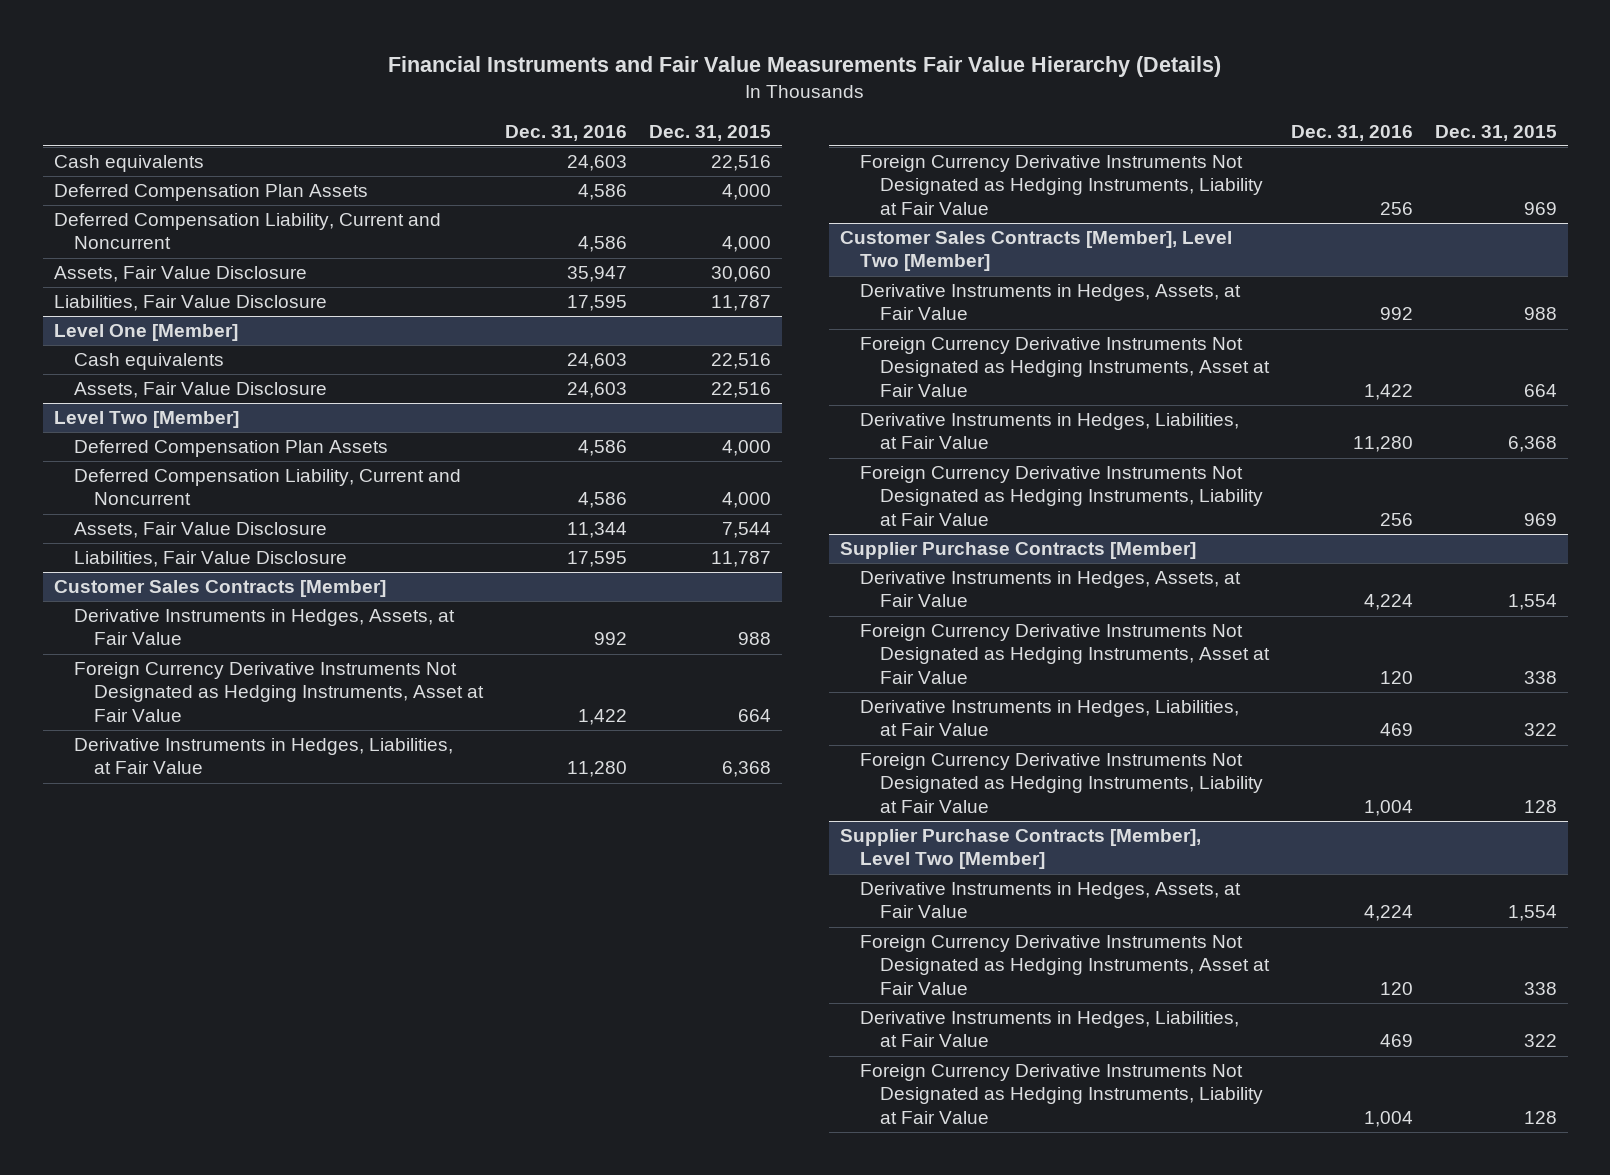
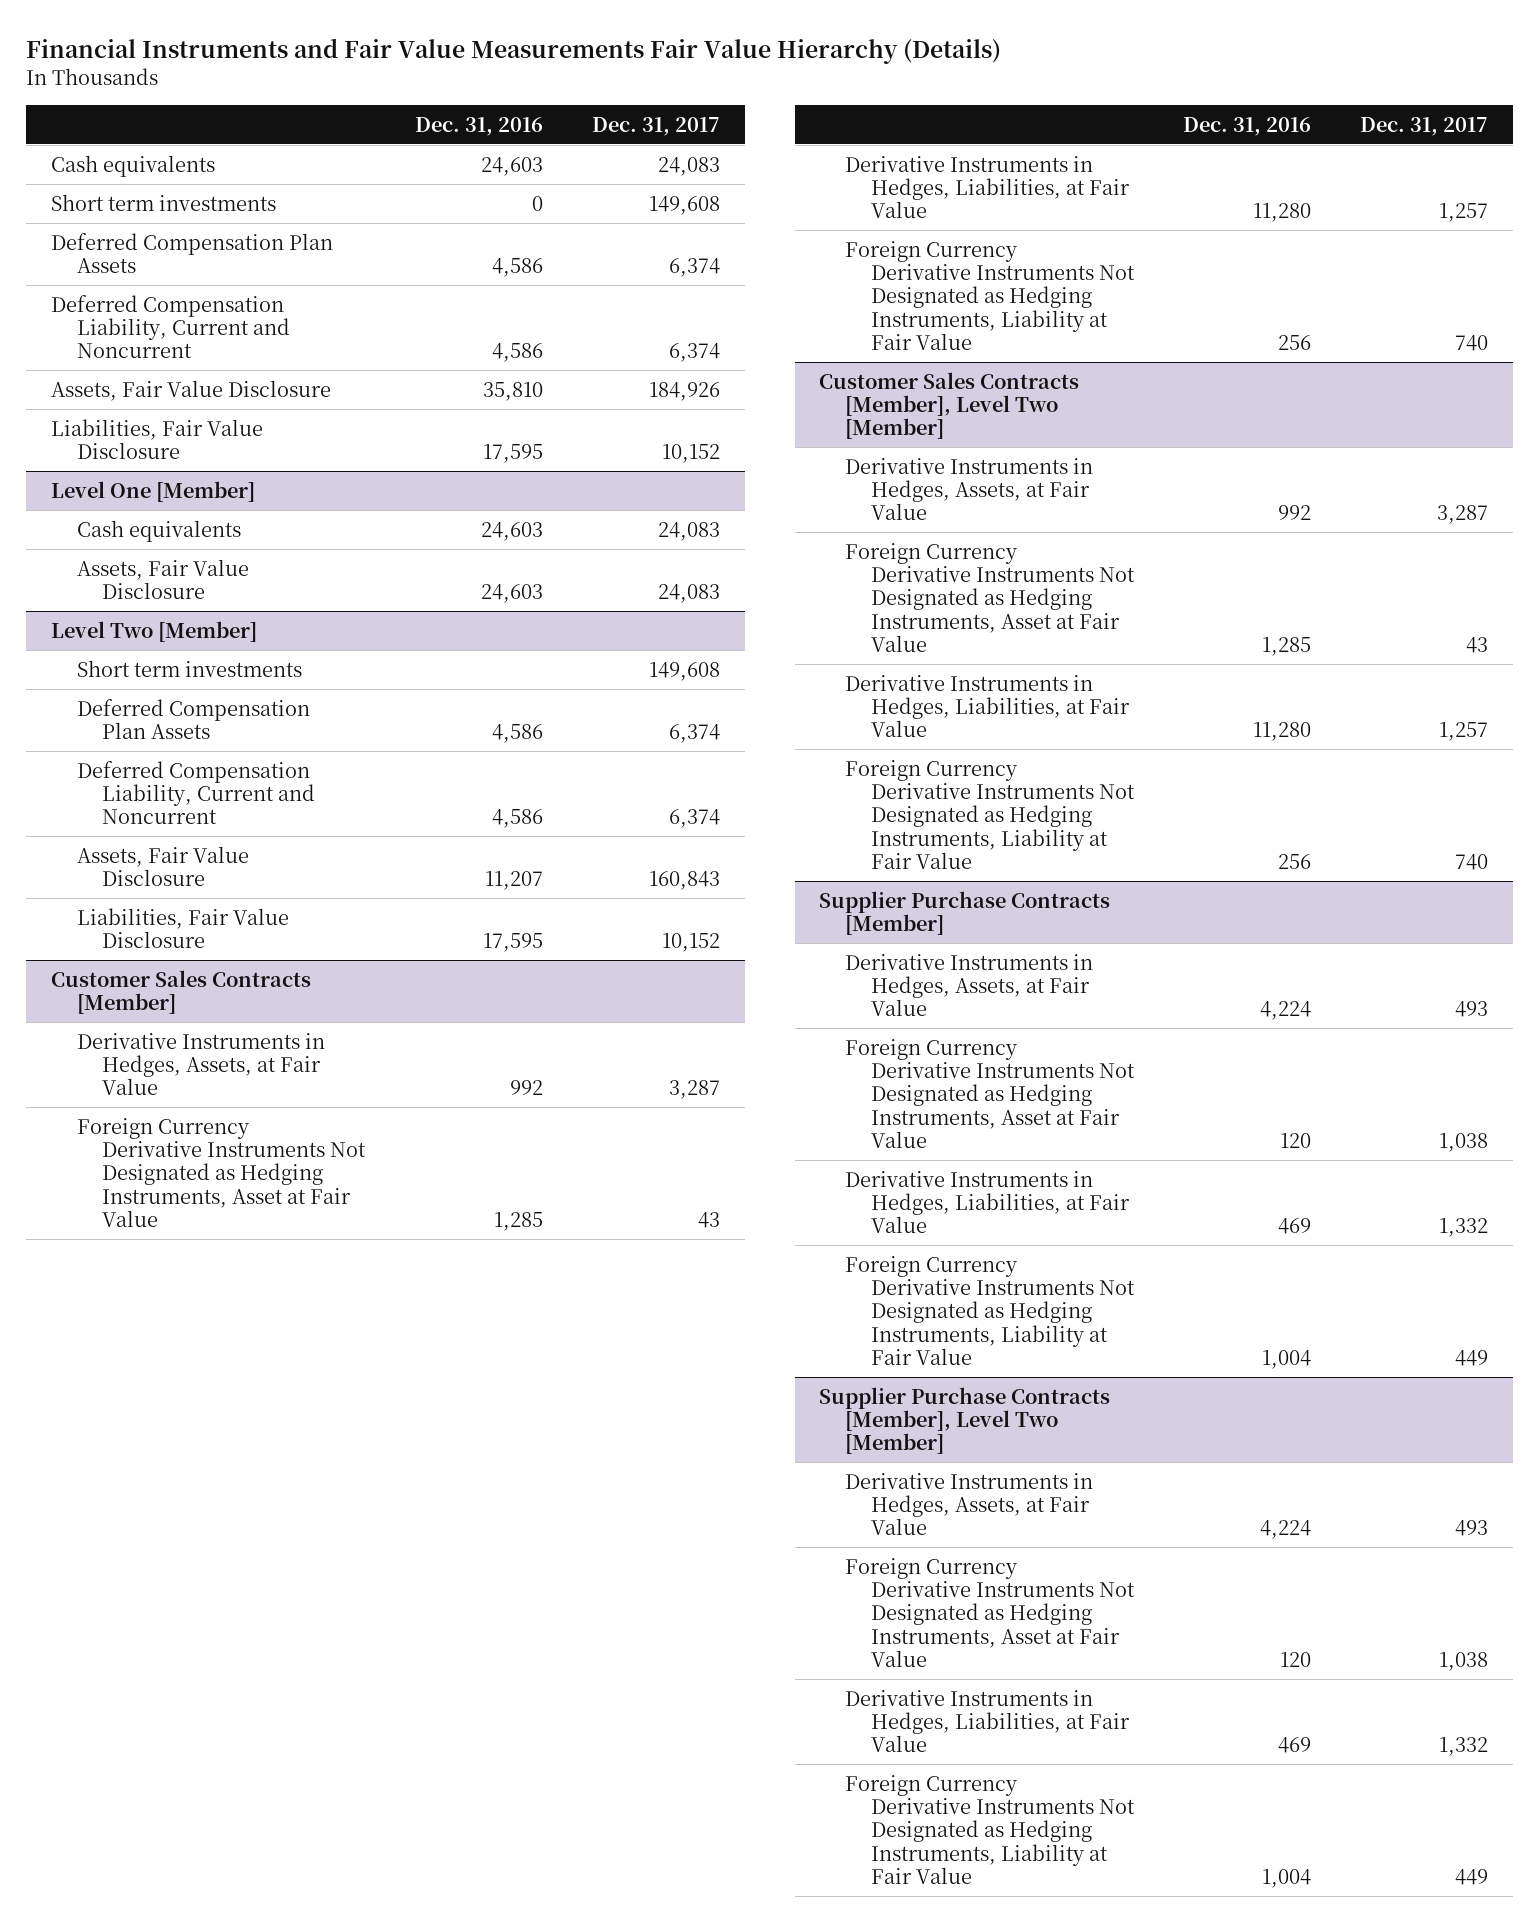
[648,124,771,141] Dec. 31, 2015 -> none
none -> [591,116,720,136] Dec. 31, 2017
none -> [51,193,277,211] Short term investments
[567,266,628,283] 35,947 -> [482,381,543,401] 35,810
none -> [76,659,302,677] Short term investments
[567,522,628,539] 11,344 -> [484,871,543,891] 11,207
[578,708,628,725] 1,422 -> [493,1212,543,1232] 1,285
[1364,383,1414,400] 1,422 -> [1262,637,1312,657] 1,285

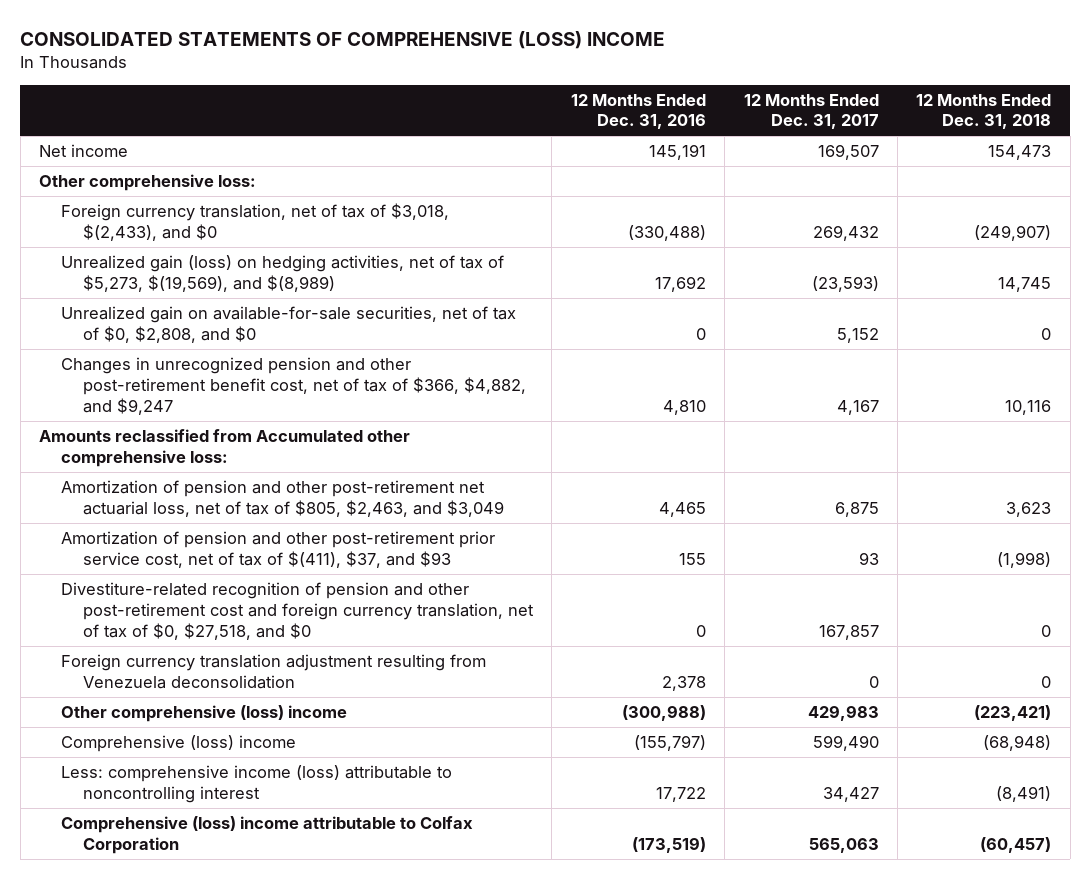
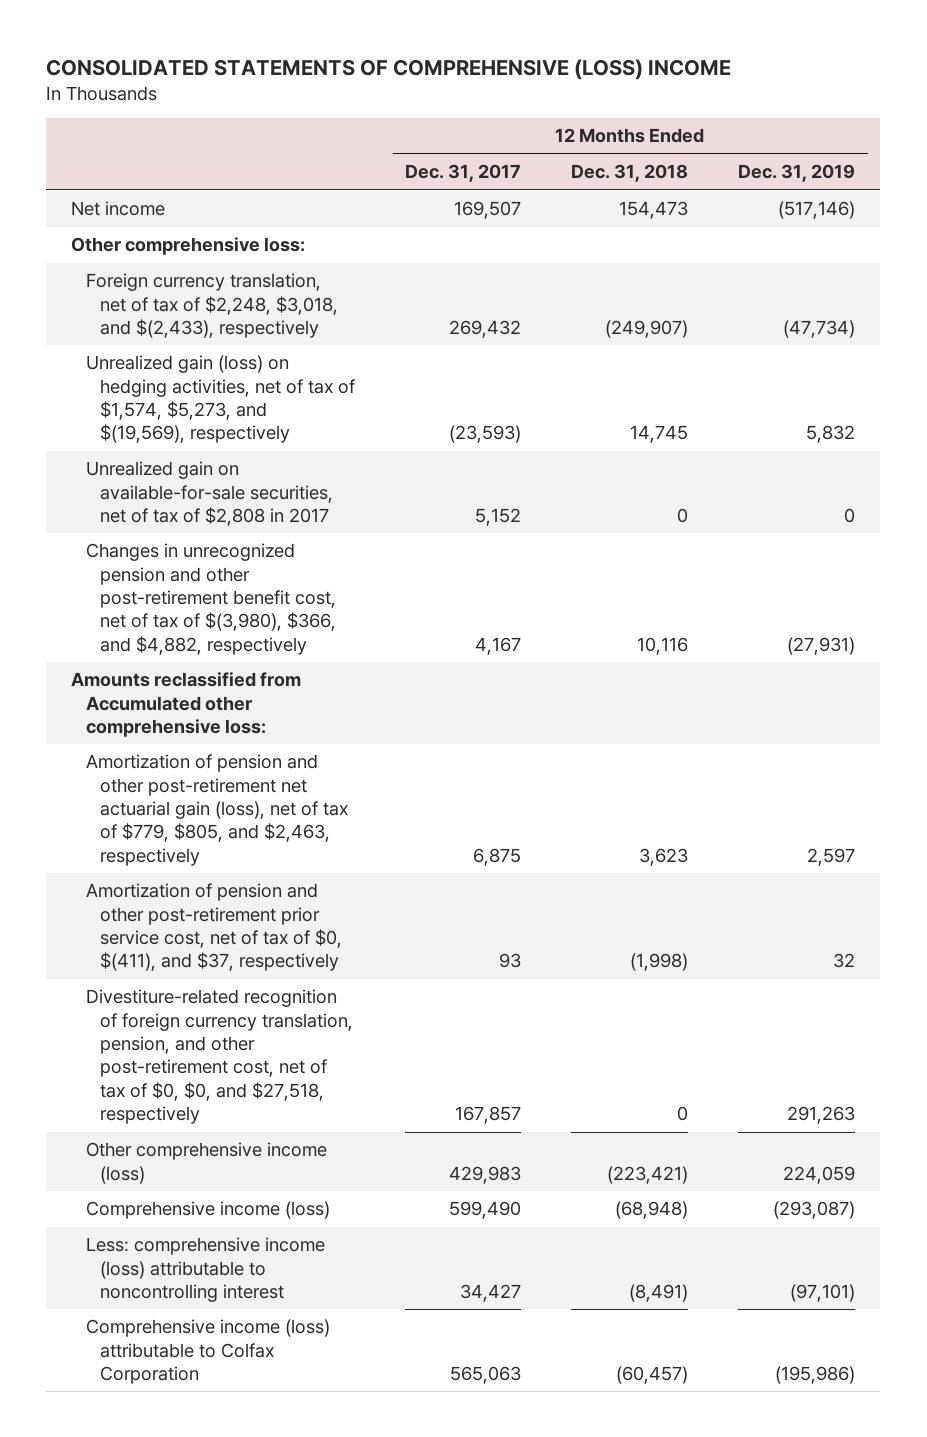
[570,93,706,130] 12 Months Ended Dec. 31, 2016 -> none
none -> [738,164,856,183] Dec. 31, 2019
[61,203,450,241] Foreign currency translation, net of tax of $3,018, $(2,433), and $0 -> [85,273,339,339] Foreign currency translation, net of tax of $2,248, $3,018, and $(2,433), respectively
[61,255,505,292] Unrealized gain (loss) on hedging activities, net of tax of $5,273, $(19,569), and $(8,989) -> [85,355,356,444] Unrealized gain (loss) on hedging activities, net of tax of $1,574, $5,273, and $(19,569), respectively
[61,306,517,343] Unrealized gain on available-for-sale securities, net of tax of $0, $2,808, and $0 -> [85,461,334,527] Unrealized gain on available-for-sale securities, net of tax of $2,808 in 2017
[61,357,527,415] Changes in unrecognized pension and other post-retirement benefit cost, net of tax of $366, $4,882, and $9,247 -> [85,543,337,655] Changes in unrecognized pension and other post-retirement benefit cost, net of tax of $(3,980), $366, and $4,882, respectively
[61,654,487,689] Foreign currency translation adjustment resulting from Venezuela deconsolidation -> none
[61,480,505,517] Amortization of pension and other post-retirement net actuarial loss, net of tax of $805, $2,463, and $3,049 -> [85,754,349,866] Amortization of pension and other post-retirement net actuarial gain (loss), net of tax of $779, $805, and $2,463, respectively
[61,531,496,568] Amortization of pension and other post-retirement prior service cost, net of tax of $(411), $37, and $93 -> [85,883,343,972] Amortization of pension and other post-retirement prior service cost, net of tax of $0, $(411), and $37, respectively
[61,582,535,640] Divestiture-related recognition of pension and other post-retirement cost and foreign currency translation, net of tax of $0, $27,518, and $0 -> [85,989,354,1125] Divestiture-related recognition of foreign currency translation, pension, and other post-retirement cost, net of tax of $0, $0, and $27,518, respectively
[61,705,348,723] Other comprehensive (loss) income -> [85,1142,327,1184] Other comprehensive income (loss)
[61,735,297,753] Comprehensive (loss) income -> [85,1201,330,1220] Comprehensive income (loss)
[61,816,474,854] Comprehensive (loss) income attributable to Colfax Corporation -> [85,1319,330,1385] Comprehensive income (loss) attributable to Colfax Corporation

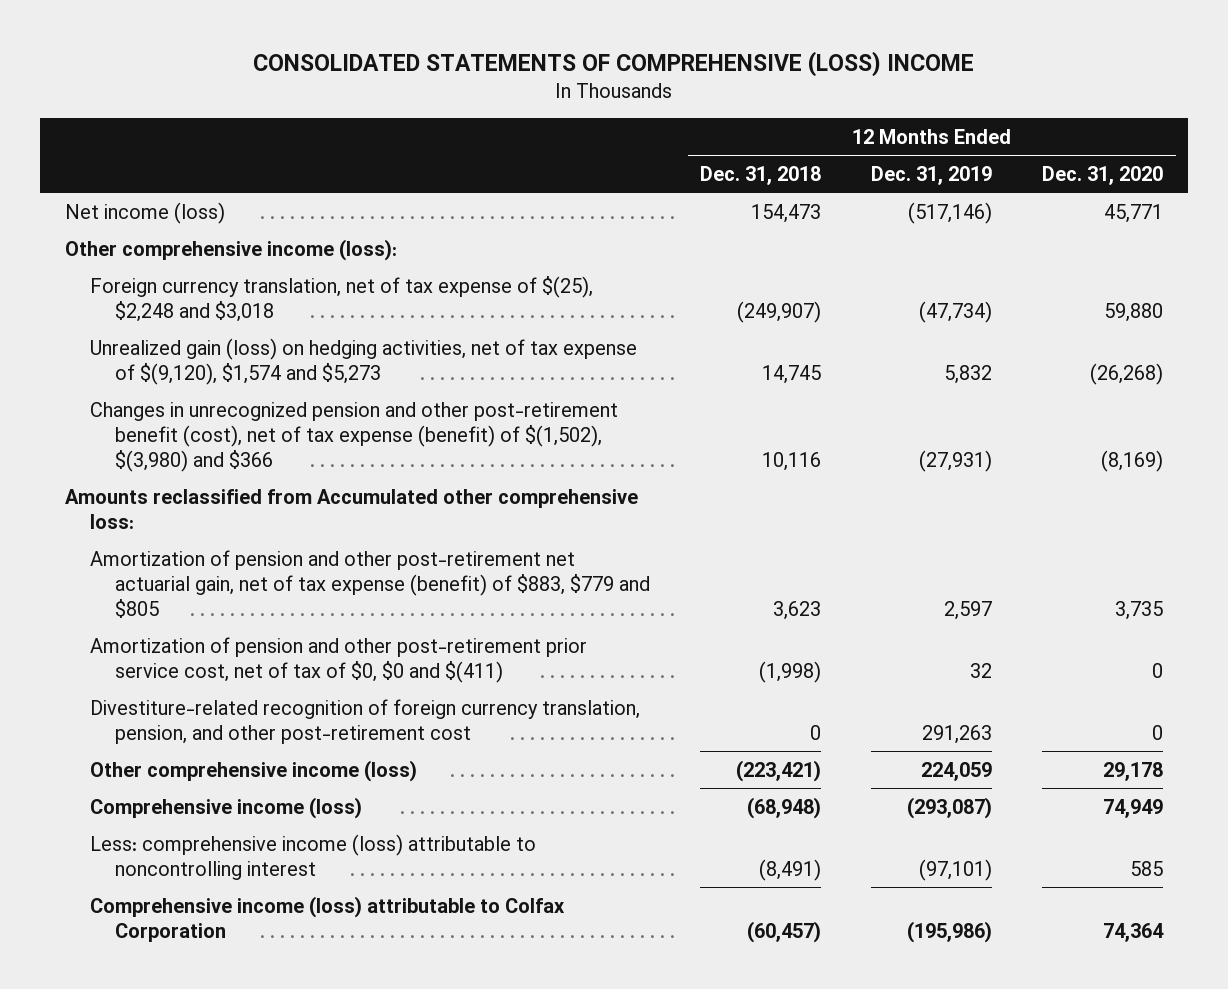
[405,164,522,183] Dec. 31, 2017 -> none
none -> [1042,165,1164,185] Dec. 31, 2020
[85,461,334,527] Unrealized gain on available-for-sale securities, net of tax of $2,808 in 2017 -> none
[71,201,166,217] Net income -> [64,201,225,224] Net income (loss)
[71,237,306,256] Other comprehensive loss: -> [64,238,397,261] Other comprehensive income (loss):
[85,273,339,339] Foreign currency translation, net of tax of $2,248, $3,018, and $(2,433), respectively -> [90,275,594,322] Foreign currency translation, net of tax expense of $(25), $2,248 and $3,018
[85,355,356,444] Unrealized gain (loss) on hedging activities, net of tax of $1,574, $5,273, and $(19,569), respectively -> [90,337,638,385] Unrealized gain (loss) on hedging activities, net of tax expense of $(9,120), $1,574 and $5,273
[85,543,337,655] Changes in unrecognized pension and other post-retirement benefit cost, net of tax of $(3,980), $366, and $4,882, respectively -> [90,401,619,472] Changes in unrecognized pension and other post-retirement benefit (cost), net of tax expense (benefit) of $(1,502), $(3,980) and $366
[85,754,349,866] Amortization of pension and other post-retirement net actuarial gain (loss), net of tax of $779, $805, and $2,463, respectively -> [90,549,651,618] Amortization of pension and other post-retirement net actuarial gain, net of tax expense (benefit) of $883, $779 and $805
[85,883,343,972] Amortization of pension and other post-retirement prior service cost, net of tax of $0, $(411), and $37, respectively -> [90,636,588,683] Amortization of pension and other post-retirement prior service cost, net of tax of $0, $0 and $(411)
[85,989,354,1125] Divestiture-related recognition of foreign currency translation, pension, and other post-retirement cost, net of tax of $0, $0, and $27,518, respectively -> [90,698,641,744] Divestiture-related recognition of foreign currency translation, pension, and other post-retirement cost

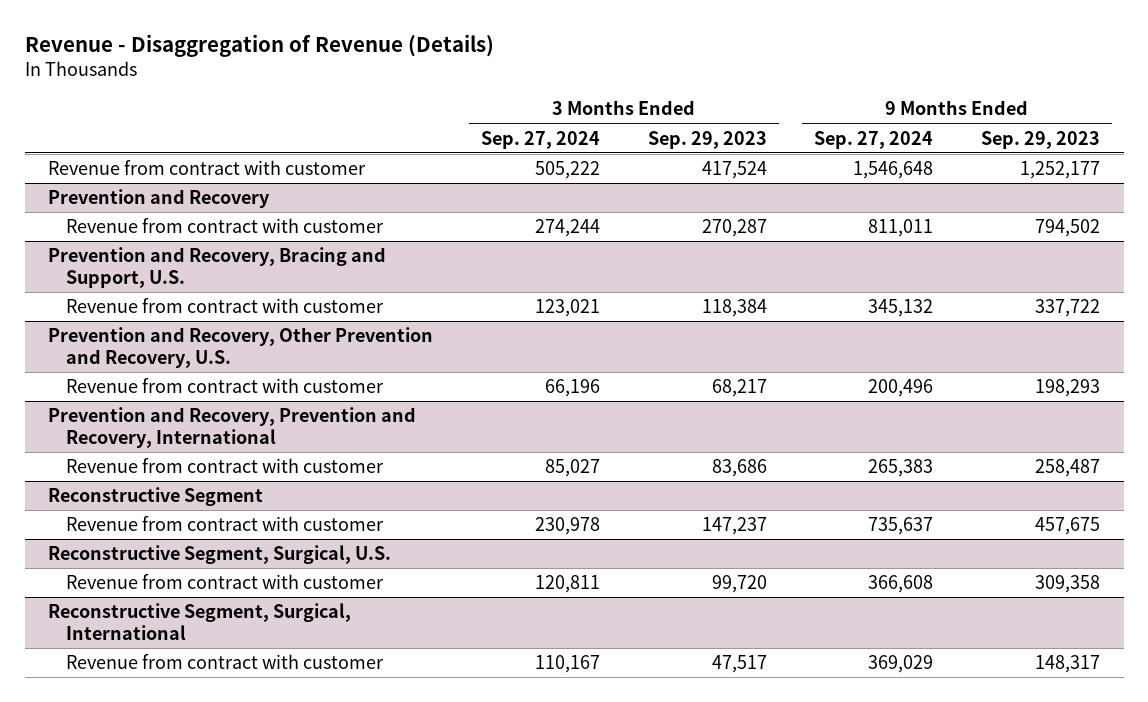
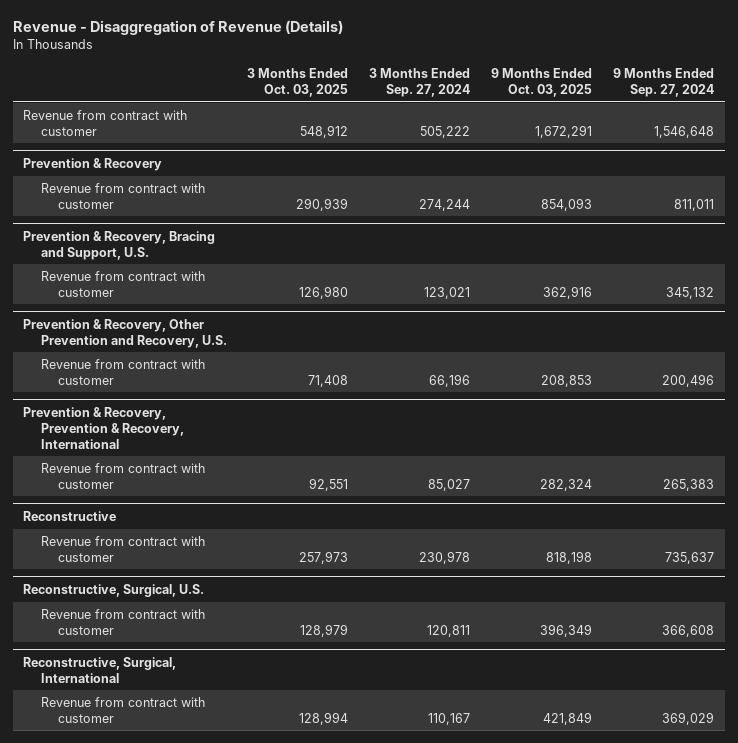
[647,130,767,149] Sep. 29, 2023 -> none
[980,130,1100,149] Sep. 29, 2023 -> none
none -> [247,68,349,98] 3 Months Ended Oct. 03, 2025
none -> [491,68,593,98] 9 Months Ended Oct. 03, 2025
[48,189,271,209] Prevention and Recovery -> [23,157,163,171] Prevention & Recovery
[48,247,387,288] Prevention and Recovery, Bracing and Support, U.S. -> [23,230,216,260] Prevention & Recovery, Bracing and Support, U.S.
[48,327,434,368] Prevention and Recovery, Other Prevention and Recovery, U.S. -> [23,318,227,348] Prevention & Recovery, Other Prevention and Recovery, U.S.
[48,407,417,448] Prevention and Recovery, Prevention and Recovery, International -> [23,406,184,449] Prevention & Recovery, Prevention & Recovery, International
[48,487,264,507] Reconstructive Segment -> [23,510,117,521] Reconstructive
[48,545,392,565] Reconstructive Segment, Surgical, U.S. -> [23,583,205,597] Reconstructive, Surgical, U.S.
[48,603,352,640] Reconstructive Segment, Surgical, International -> [23,656,177,683] Reconstructive, Surgical, International

